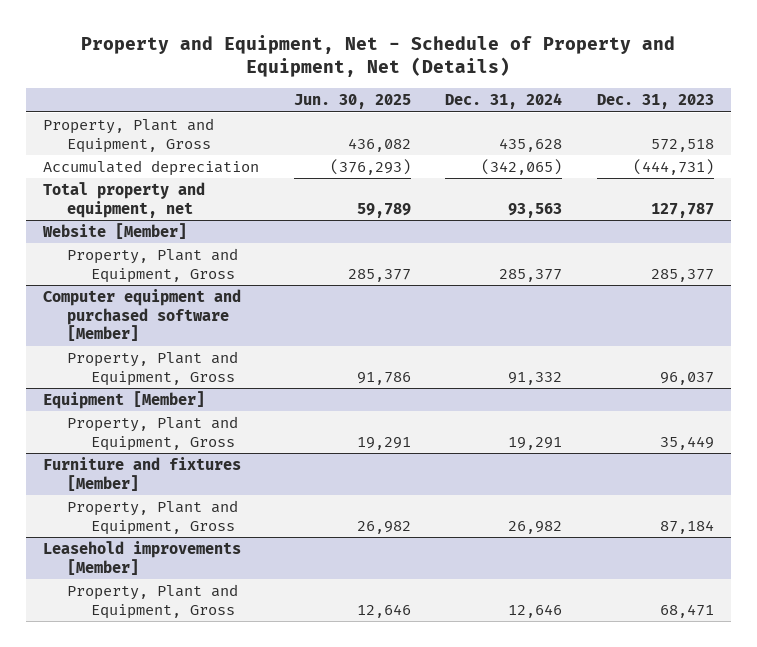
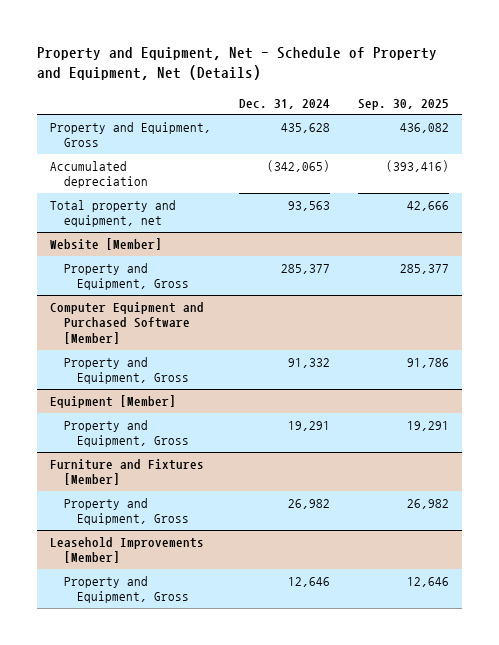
[293,94,411,110] Jun. 30, 2025 -> none
[596,94,714,110] Dec. 31, 2023 -> none
none -> [357,98,449,110] Sep. 30, 2025
[43,117,215,153] Property, Plant and Equipment, Gross -> [50,122,212,148] Property and Equipment, Gross
[67,247,239,283] Property, Plant and Equipment, Gross -> [63,263,190,291] Property and Equipment, Gross
[43,288,242,342] Computer equipment and purchased software [Member] -> [50,302,205,344] Computer Equipment and Purchased Software [Member]
[67,350,239,386] Property, Plant and Equipment, Gross -> [63,357,190,385] Property and Equipment, Gross
[67,415,239,451] Property, Plant and Equipment, Gross -> [63,420,190,448] Property and Equipment, Gross
[43,456,242,491] Furniture and fixtures [Member] -> [50,459,205,486] Furniture and Fixtures [Member]
[67,499,239,535] Property, Plant and Equipment, Gross -> [63,498,190,526] Property and Equipment, Gross
[43,540,242,575] Leasehold improvements [Member] -> [50,537,205,564] Leasehold Improvements [Member]
[67,583,239,619] Property, Plant and Equipment, Gross -> [63,576,190,604] Property and Equipment, Gross

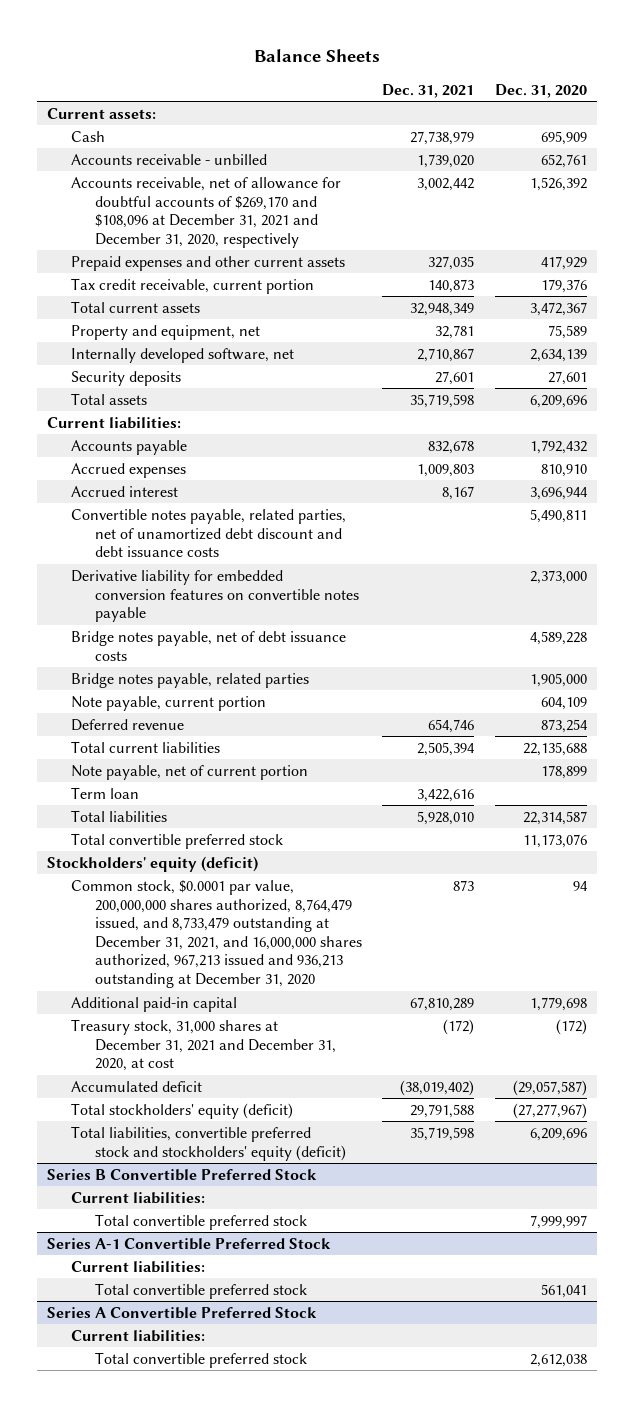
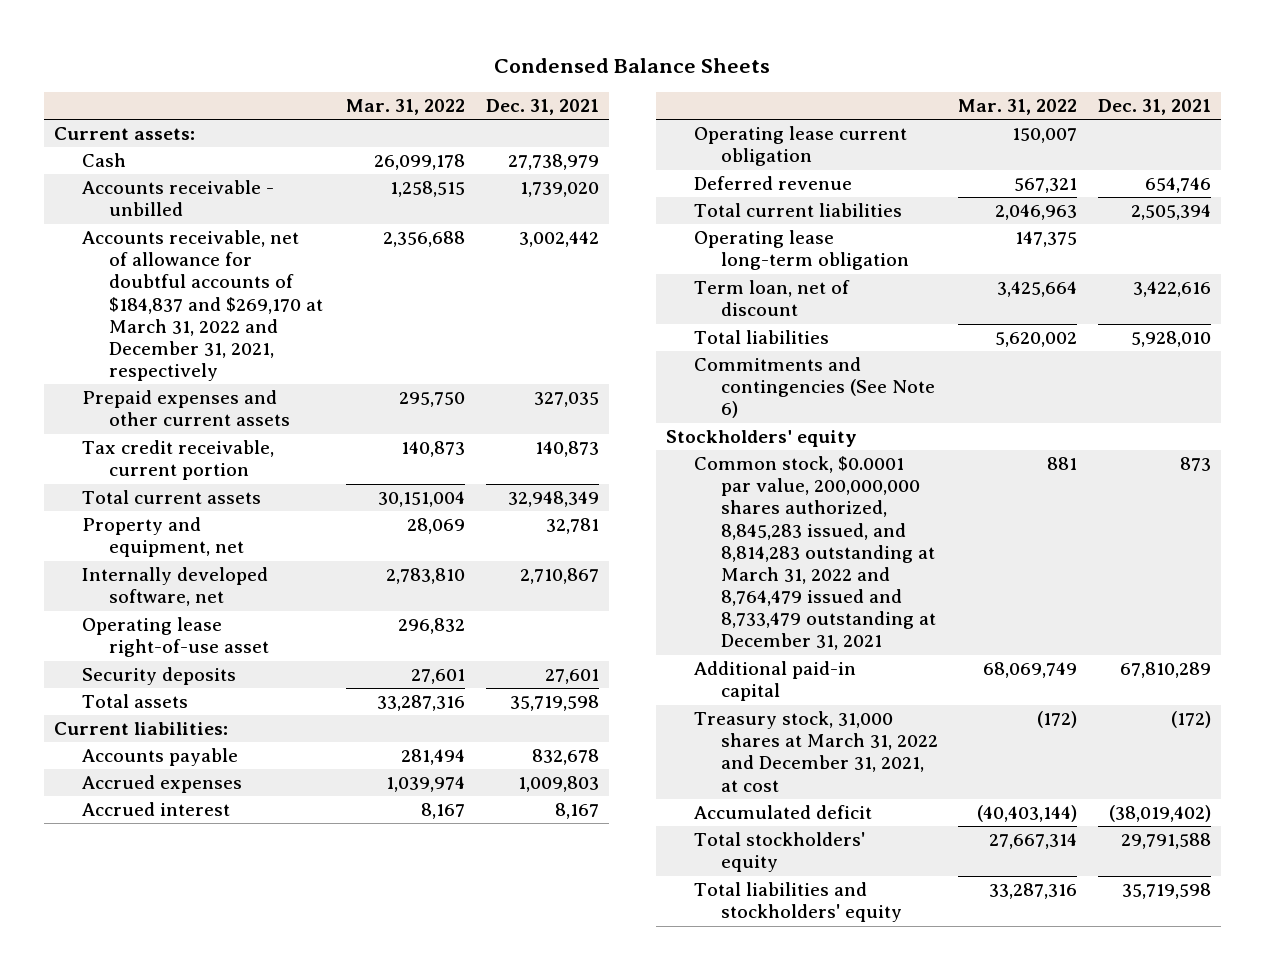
[253,48,380,62] Balance Sheets -> [494,58,771,74] Condensed Balance Sheets
[494,83,587,98] Dec. 31, 2020 -> none
none -> [346,99,466,116] Mar. 31, 2022
[71,176,342,248] Accounts receivable, net of allowance for doubtful accounts of $269,170 and $108,096 at December 31, 2021 and December 31, 2020, respectively -> [81,230,323,382] Accounts receivable, net of allowance for doubtful accounts of $184,837 and $269,170 at March 31, 2022 and December 31, 2021, respectively
none -> [81,617,269,658] Operating lease right-of-use asset
[71,508,347,558] Convertible notes payable, related parties, net of unamortized debt discount and debt issuance costs -> none
[71,569,359,623] Derivative liability for embedded conversion features on convertible notes payable -> none
[71,630,347,661] Bridge notes payable, net of debt issuance costs -> none
[71,672,310,688] Bridge notes payable, related parties -> none
[71,695,267,711] Note payable, current portion -> none
none -> [693,126,907,167] Operating lease current obligation
[71,764,309,780] Note payable, net of current portion -> none
none -> [693,230,910,271] Operating lease long-term obligation
[71,786,140,799] Term loan -> [693,280,850,317] Term loan, net of discount
[71,832,284,849] Total convertible preferred stock -> none
none -> [693,357,936,419] Commitments and contingencies (See Note 6)
[47,855,259,872] Stockholders' equity (deficit) -> [666,430,858,448] Stockholders' equity
[71,879,362,989] Common stock, $0.0001 par value, 200,000,000 shares authorized, 8,764,479 issued, and 8,733,479 outstanding at December 31, 2021, and 16,000,000 shares authorized, 967,213 issued and 936,213 outstanding at December 31, 2020 -> [693,456,937,651] Common stock, $0.0001 par value, 200,000,000 shares authorized, 8,845,283 issued, and 8,814,283 outstanding at March 31, 2022 and 8,764,479 issued and 8,733,479 outstanding at December 31, 2021
[71,1018,336,1072] Treasury stock, 31,000 shares at December 31, 2021 and December 31, 2020, at cost -> [693,711,939,792] Treasury stock, 31,000 shares at March 31, 2022 and December 31, 2021, at cost
[47,1168,318,1181] Series B Convertible Preferred Stock -> none
[71,1191,206,1204] Current liabilities: -> none
[94,1213,307,1230] Total convertible preferred stock -> none
[47,1237,332,1250] Series A-1 Convertible Preferred Stock -> none
[71,1260,206,1273] Current liabilities: -> none
[94,1282,307,1299] Total convertible preferred stock -> none
[47,1306,318,1319] Series A Convertible Preferred Stock -> none
[71,1329,206,1342] Current liabilities: -> none
[94,1351,307,1368] Total convertible preferred stock -> none
[71,1102,294,1119] Total stockholders' equity (deficit) -> [693,832,865,873] Total stockholders' equity
[71,1125,346,1161] Total liabilities, convertible preferred stock and stockholders' equity (deficit) -> [693,882,903,923] Total liabilities and stockholders' equity

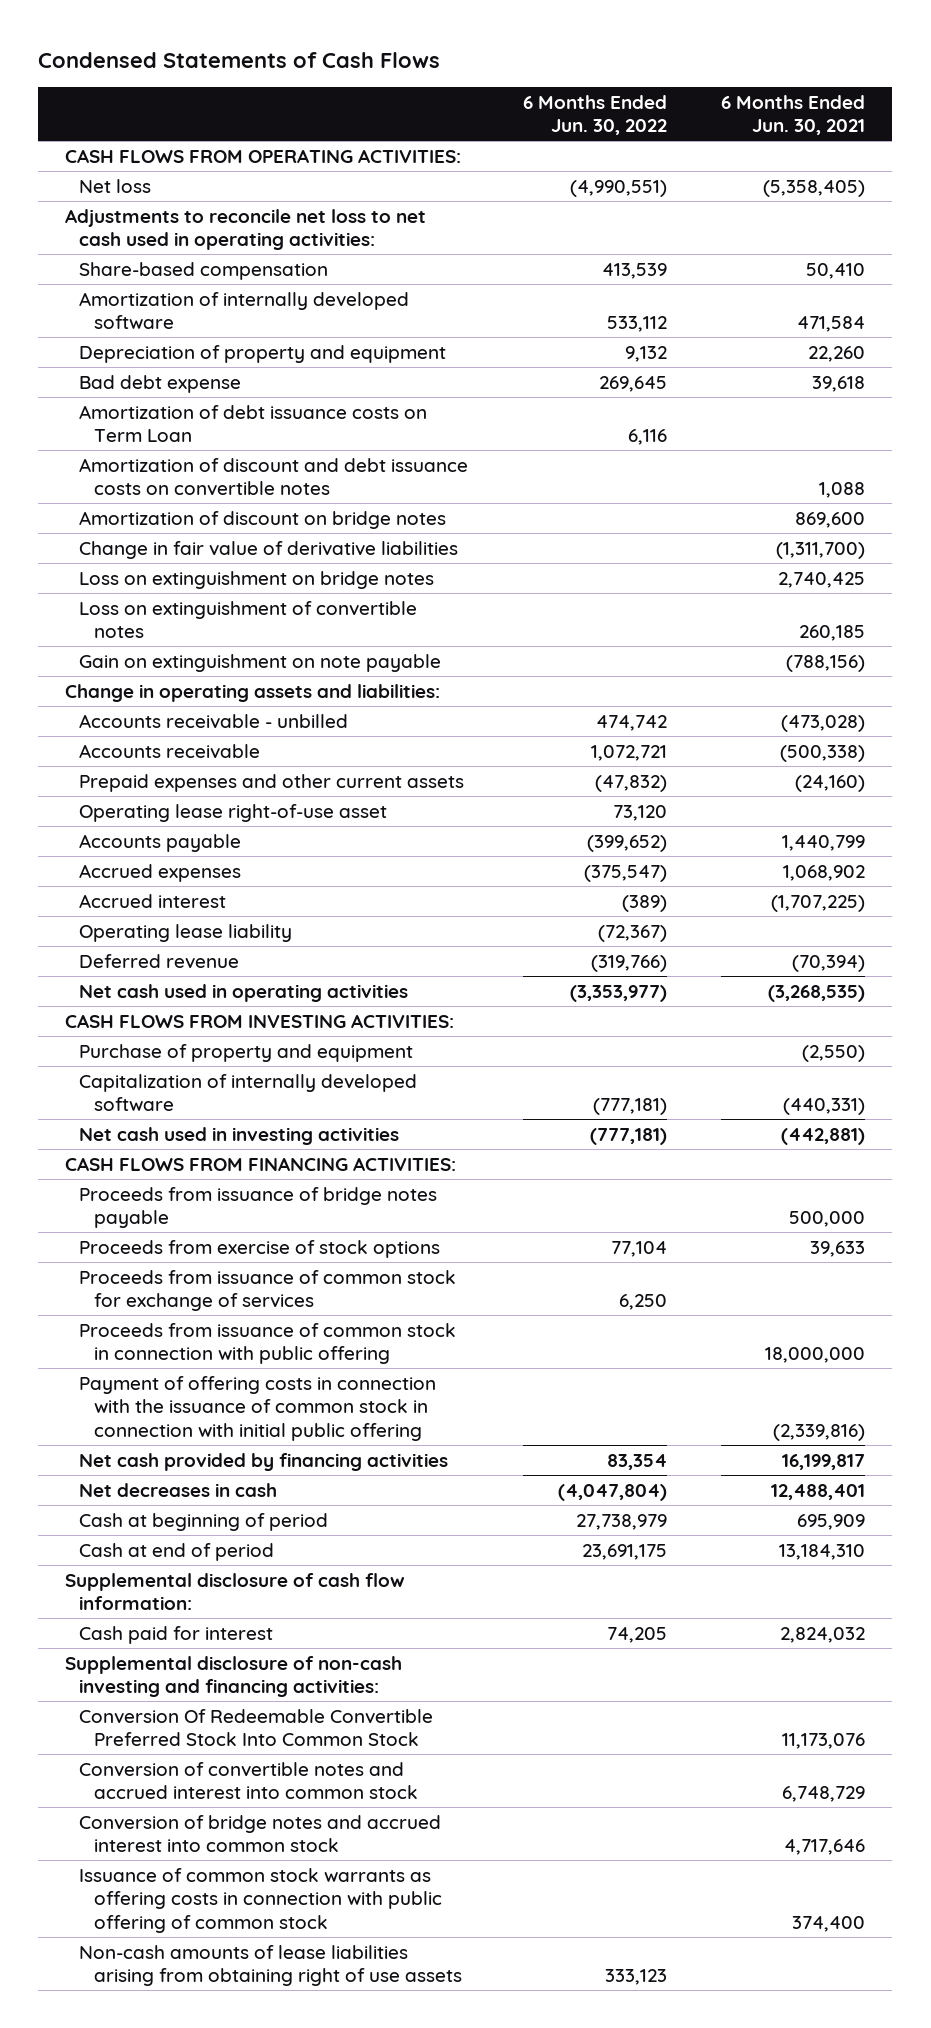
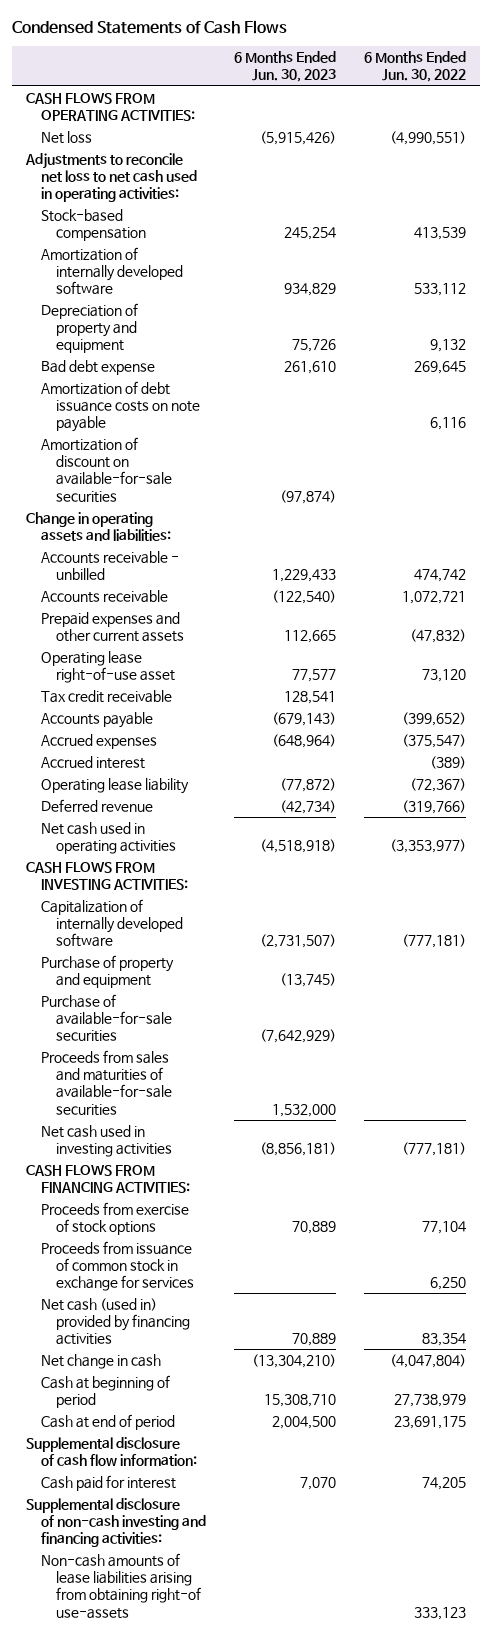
[721,94,866,136] 6 Months Ended Jun. 30, 2021 -> none
none -> [233,51,336,83] 6 Months Ended Jun. 30, 2023
[79,261,329,280] Share-based compensation -> [41,208,147,241] Stock-based compensation
[79,457,469,497] Amortization of discount and debt issuance costs on convertible notes -> none
[79,510,447,529] Amortization of discount on bridge notes -> none
[79,540,459,559] Change in fair value of derivative liabilities -> none
[79,570,435,589] Loss on extinguishment on bridge notes -> none
[79,600,418,639] Loss on extinguishment of convertible notes -> none
[79,653,442,672] Gain on extinguishment on note payable -> none
[79,404,428,443] Amortization of debt issuance costs on Term Loan -> [41,380,201,433] Amortization of debt issuance costs on note payable
none -> [41,436,173,503] Amortization of discount on available-for-sale securities
none -> [41,689,173,703] Tax credit receivable
[79,1043,414,1062] Purchase of property and equipment -> [41,954,175,988] Purchase of property and equipment
none -> [41,993,173,1043] Purchase of available-for-sale securities
none -> [41,1049,173,1116] Proceeds from sales and maturities of available-for-sale securities
[79,1186,438,1229] Proceeds from issuance of bridge notes payable -> none
[79,1322,457,1365] Proceeds from issuance of common stock in connection with public offering -> none
[79,1375,437,1441] Payment of offering costs in connection with the issuance of common stock in connection with initial public offering -> none
[79,1269,457,1312] Proceeds from issuance of common stock for exchange of services -> [41,1240,195,1292] Proceeds from issuance of common stock in exchange for services
[79,1452,449,1471] Net cash provided by financing activities -> [41,1297,191,1346] Net cash (used in) provided by financing activities
[79,1482,278,1497] Net decreases in cash -> [41,1353,162,1369] Net change in cash
[79,1708,434,1747] Conversion Of Redeemable Convertible Preferred Stock Into Common Stock -> none
[79,1761,418,1800] Conversion of convertible notes and accrued interest into common stock -> none
[79,1814,442,1853] Conversion of bridge notes and accrued interest into common stock -> none
[79,1867,442,1933] Issuance of common stock warrants as offering costs in connection with public offering of common stock -> none
[79,1944,462,1987] Non-cash amounts of lease liabilities arising from obtaining right of use assets -> [41,1552,202,1619] Non-cash amounts of lease liabilities arising from obtaining right-of use-assets

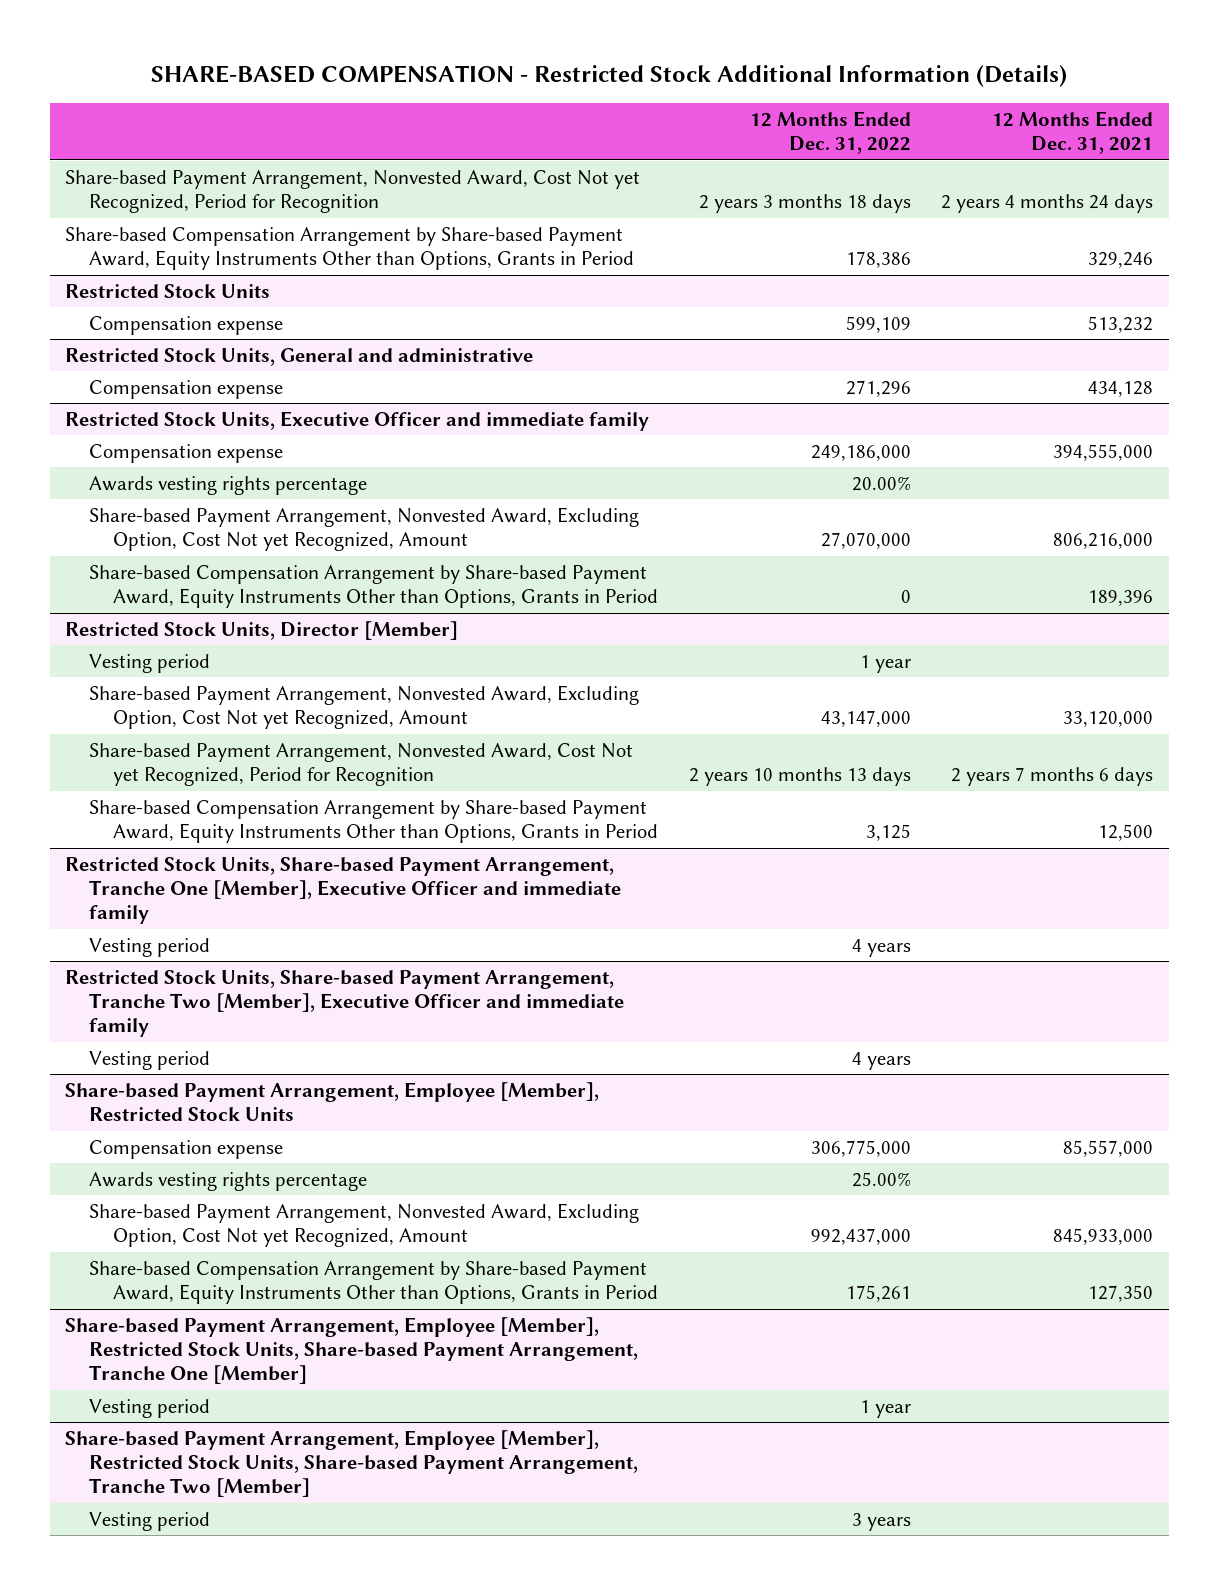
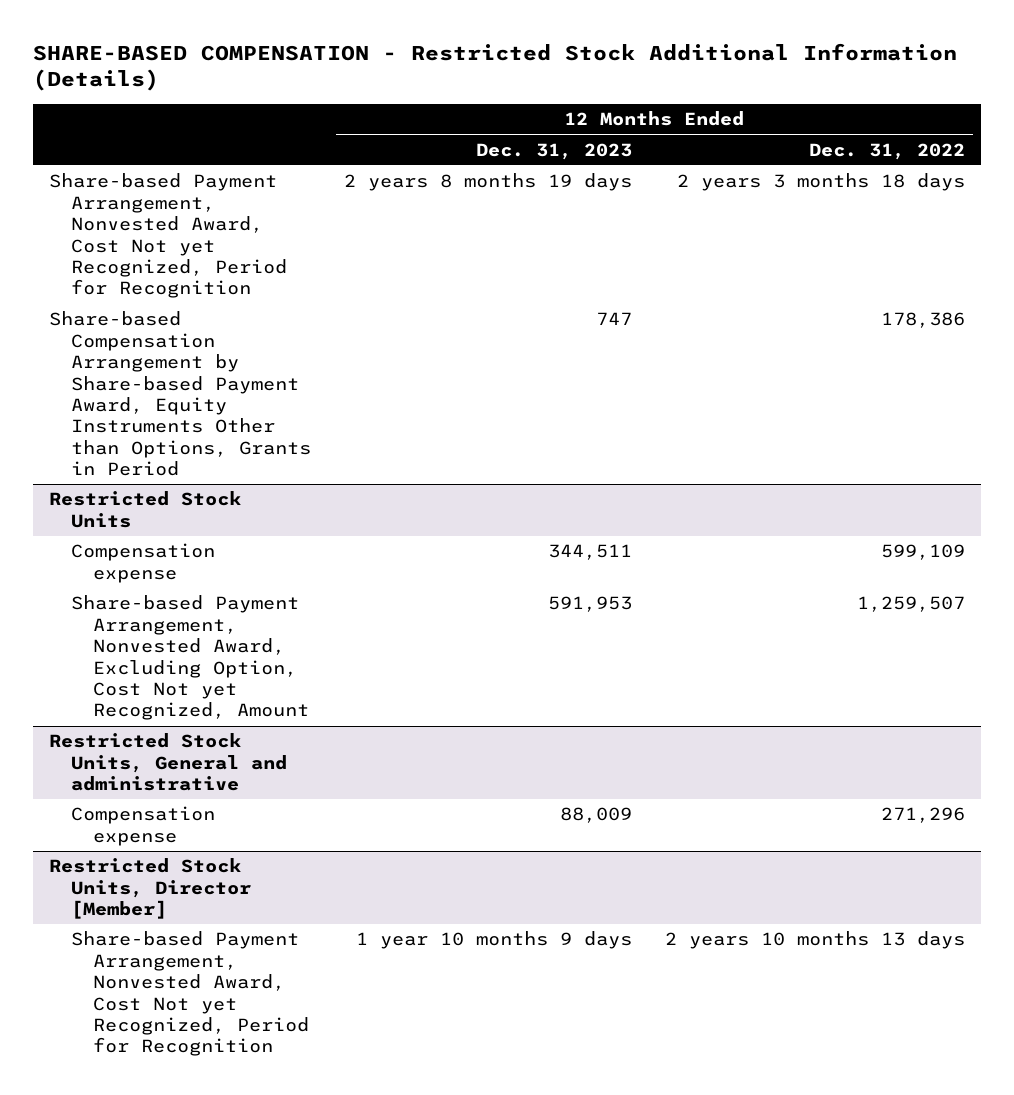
[992,111,1154,155] 12 Months Ended Dec. 31, 2021 -> none
none -> [475,142,632,160] Dec. 31, 2023
none -> [71,595,310,721] Share-based Payment Arrangement, Nonvested Award, Excluding Option, Cost Not yet Recognized, Amount
[65,410,650,431] Restricted Stock Units, Executive Officer and immediate family -> none
[89,443,284,463] Compensation expense -> none
[89,475,368,495] Awards vesting rights percentage -> none
[89,506,640,552] Share-based Payment Arrangement, Nonvested Award, Excluding Option, Cost Not yet Recognized, Amount -> none
[89,564,658,609] Share-based Compensation Arrangement by Share-based Payment Award, Equity Instruments Other than Options, Grants in Period -> none
[89,653,211,673] Vesting period -> none
[89,684,640,730] Share-based Payment Arrangement, Nonvested Award, Excluding Option, Cost Not yet Recognized, Amount -> none
[89,799,658,844] Share-based Compensation Arrangement by Share-based Payment Award, Equity Instruments Other than Options, Grants in Period -> none
[65,856,622,925] Restricted Stock Units, Share-based Payment Arrangement, Tranche One [Member], Executive Officer and immediate family -> none
[89,937,211,957] Vesting period -> none
[65,969,625,1038] Restricted Stock Units, Share-based Payment Arrangement, Tranche Two [Member], Executive Officer and immediate family -> none
[89,1050,211,1070] Vesting period -> none
[65,1081,600,1122] Share-based Payment Arrangement, Employee [Member], Restricted Stock Units -> none
[89,1139,284,1159] Compensation expense -> none
[89,1171,368,1191] Awards vesting rights percentage -> none
[89,1202,640,1248] Share-based Payment Arrangement, Nonvested Award, Excluding Option, Cost Not yet Recognized, Amount -> none
[89,1260,658,1305] Share-based Compensation Arrangement by Share-based Payment Award, Equity Instruments Other than Options, Grants in Period -> none
[65,1316,639,1385] Share-based Payment Arrangement, Employee [Member], Restricted Stock Units, Share-based Payment Arrangement, Tranche One [Member] -> none
[89,1398,211,1418] Vesting period -> none
[65,1429,639,1498] Share-based Payment Arrangement, Employee [Member], Restricted Stock Units, Share-based Payment Arrangement, Tranche Two [Member] -> none
[89,1511,211,1531] Vesting period -> none

